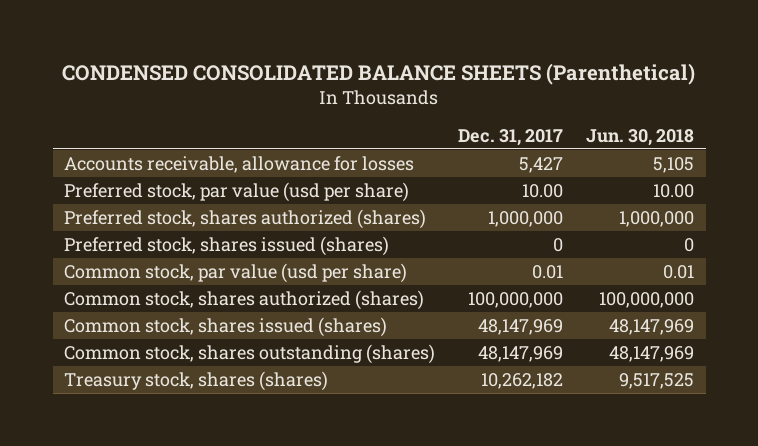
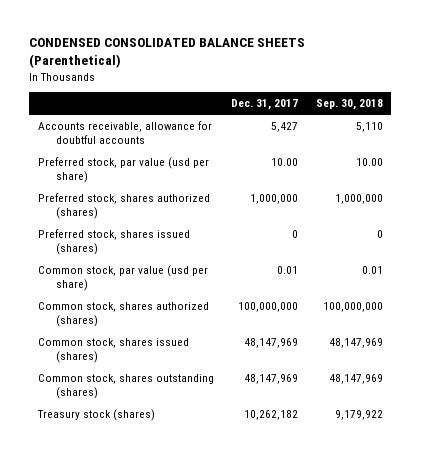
[586,128,695,146] Jun. 30, 2018 -> none
none -> [315,99,383,111] Sep. 30, 2018
[64,155,415,173] Accounts receivable, allowance for losses -> [37,121,212,145] Accounts receivable, allowance for doubtful accounts
[64,370,329,391] Treasury stock, shares (shares) -> [36,409,155,422] Treasury stock (shares)

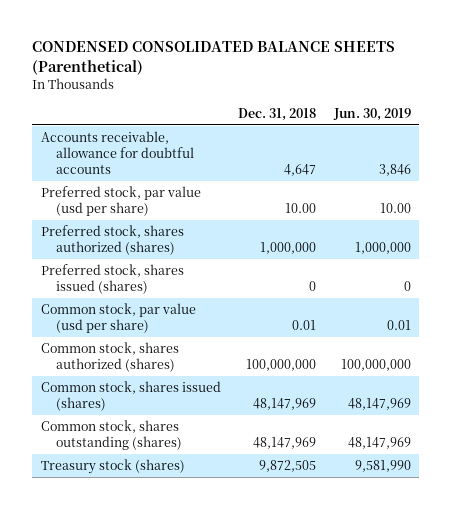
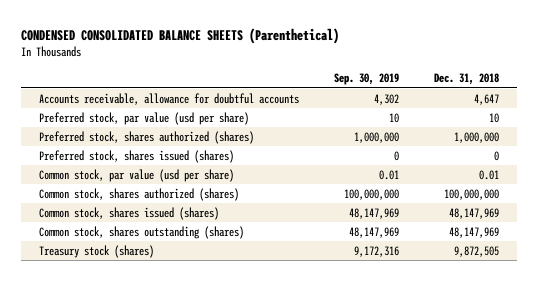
[332,107,411,121] Jun. 30, 2019 -> none
none -> [333,73,399,86] Sep. 30, 2019
[285,203,317,214] 10.00 -> [489,112,500,123] 10

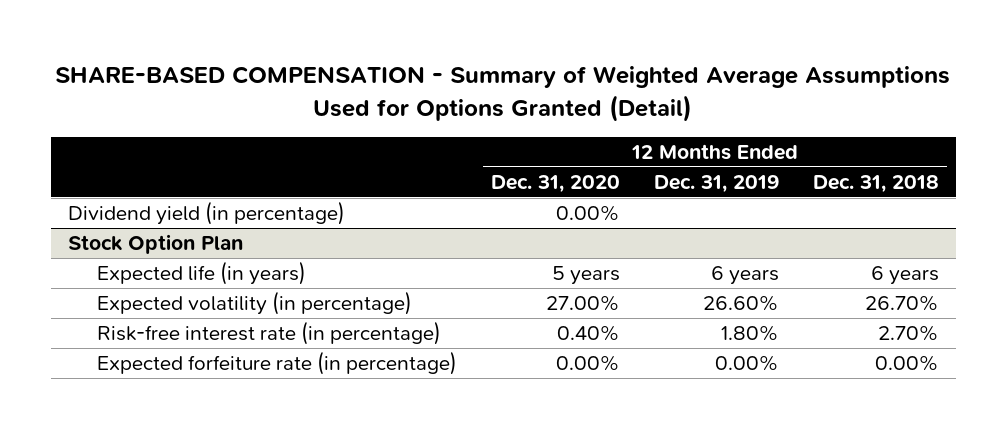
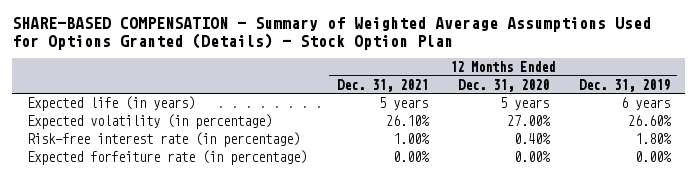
[55,66,951,122] SHARE-BASED COMPENSATION - Summary of Weighted Average Assumptions Used for Options Granted (Detail) -> [12,17,652,50] SHARE-BASED COMPENSATION - Summary of Weighted Average Assumptions Used for Options Granted (Details) - Stock Option Plan
[812,174,939,193] Dec. 31, 2018 -> none
none -> [336,78,428,92] Dec. 31, 2021
[67,201,345,226] Dividend yield (in percentage) -> none
[67,234,243,255] Stock Option Plan -> none

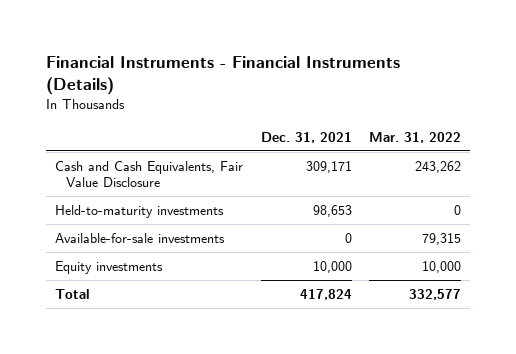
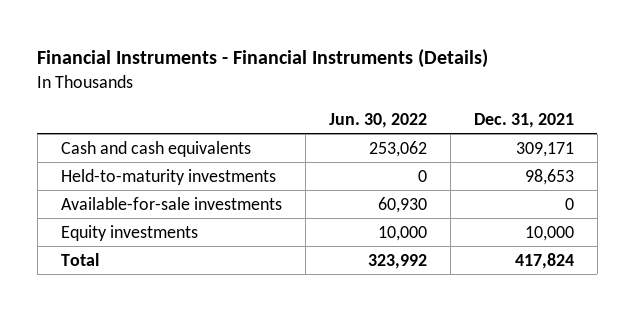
[369,131,462,143] Mar. 31, 2022 -> none
none -> [328,112,427,128] Jun. 30, 2022
[54,160,243,188] Cash and Cash Equivalents, Fair Value Disclosure -> [60,140,251,157] Cash and cash equivalents

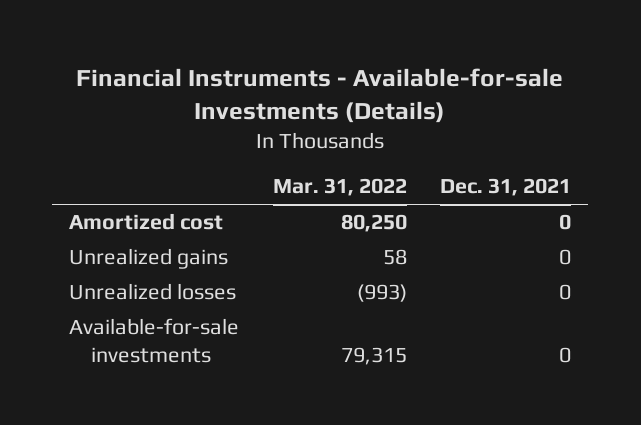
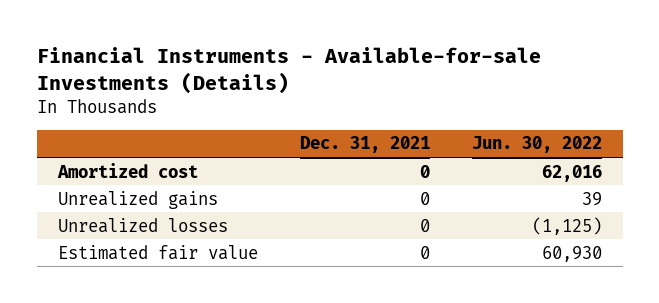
[272,178,407,197] Mar. 31, 2022 -> none
none -> [471,136,602,154] Jun. 30, 2022
[69,318,240,364] Available-for-sale investments -> [57,244,258,260] Estimated fair value

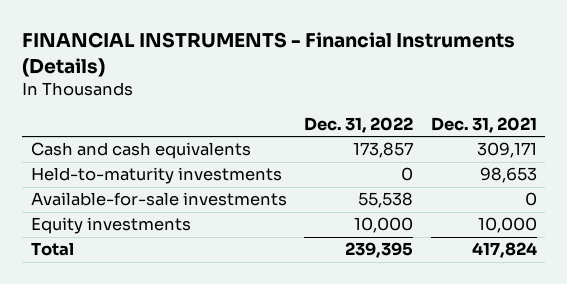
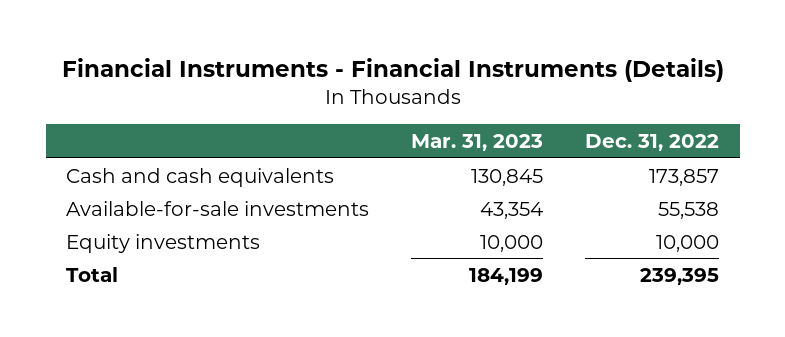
[21,32,515,77] FINANCIAL INSTRUMENTS - Financial Instruments (Details) -> [61,57,724,82] Financial Instruments - Financial Instruments (Details)
[430,116,537,133] Dec. 31, 2021 -> none
none -> [411,134,544,152] Mar. 31, 2023
[30,167,282,185] Held-to-maturity investments -> none

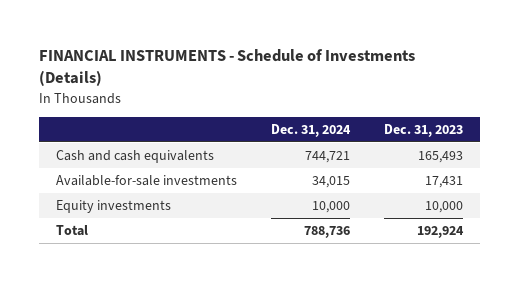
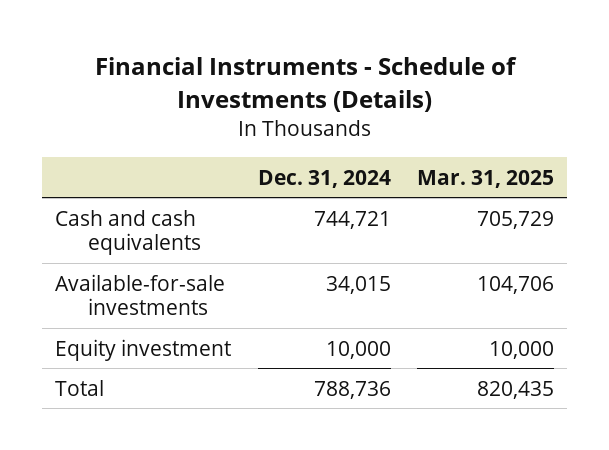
[39,49,416,87] FINANCIAL INSTRUMENTS - Schedule of Investments (Details) -> [94,56,517,112] Financial Instruments - Schedule of Investments (Details)
[384,123,464,137] Dec. 31, 2023 -> none
none -> [416,169,554,188] Mar. 31, 2025
[56,200,172,214] Equity investments -> [55,338,232,361] Equity investment

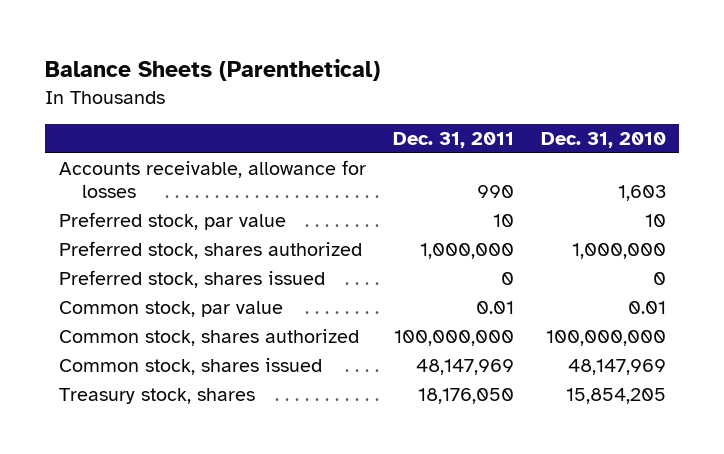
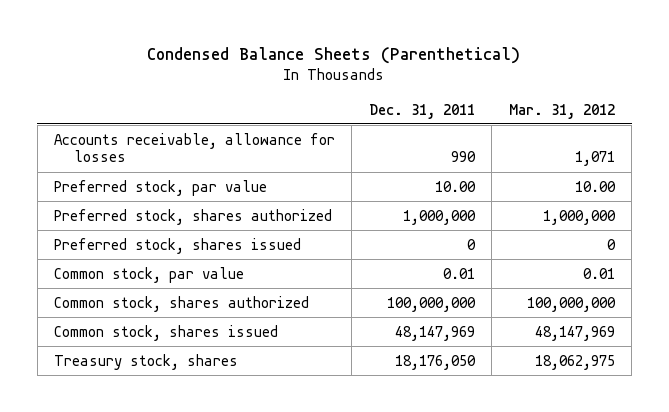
[45,58,381,81] Balance Sheets (Parenthetical) -> [147,47,521,65] Condensed Balance Sheets (Parenthetical)
[540,132,666,149] Dec. 31, 2010 -> none
none -> [508,103,615,119] Mar. 31, 2012
[492,214,514,228] 10 -> [434,180,476,192] 10.00

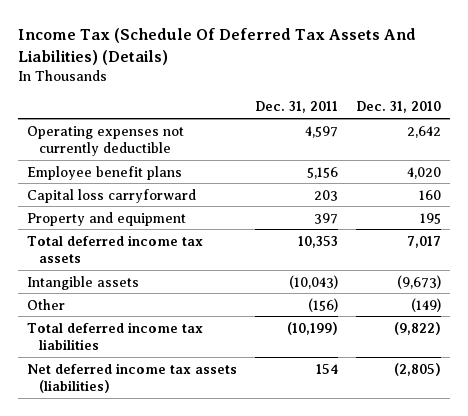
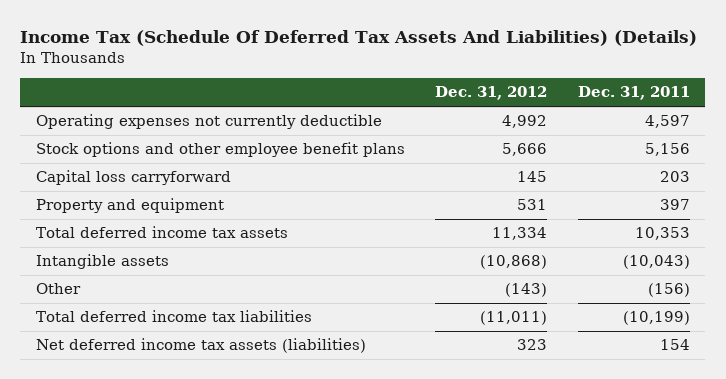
[356,101,442,114] Dec. 31, 2010 -> none
none -> [435,86,548,101] Dec. 31, 2012
[27,165,183,180] Employee benefit plans -> [35,142,405,158] Stock options and other employee benefit plans

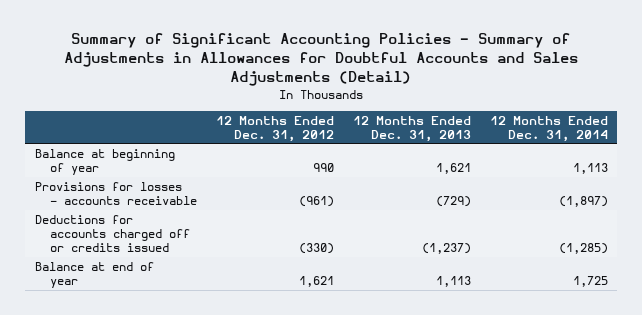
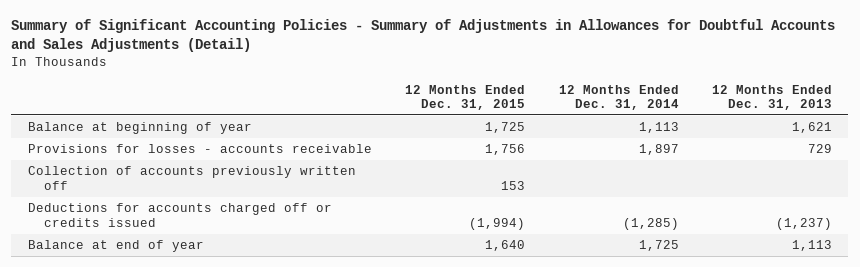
[215,115,334,142] 12 Months Ended Dec. 31, 2012 -> none
none -> [405,84,526,110] 12 Months Ended Dec. 31, 2015
[435,196,471,208] (729) -> [807,144,832,154] 729
[558,196,608,208] (1,897) -> [638,144,679,156] 1,897
none -> [27,166,356,190] Collection of accounts previously written off

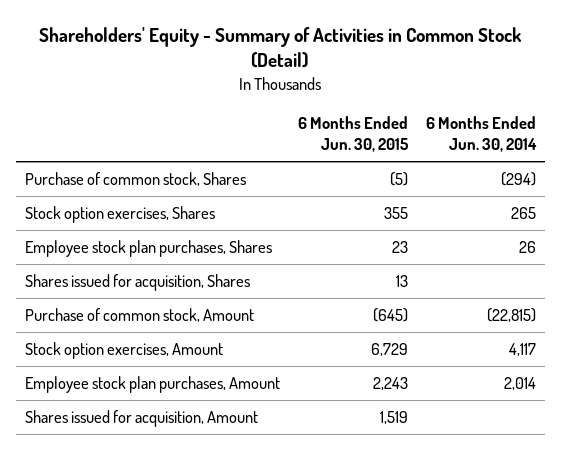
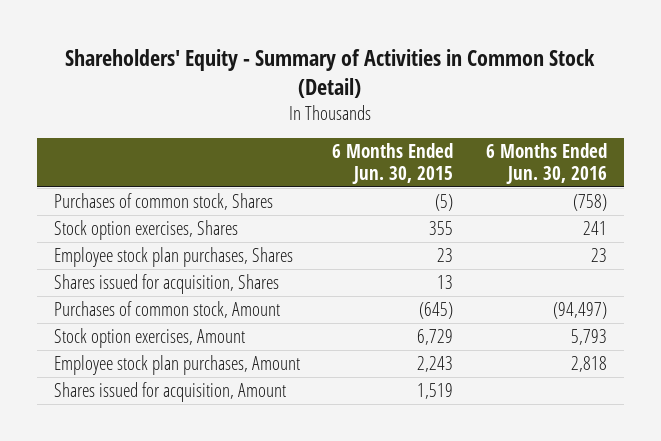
[425,116,537,153] 6 Months Ended Jun. 30, 2014 -> none
none -> [486,143,608,184] 6 Months Ended Jun. 30, 2016
[24,171,246,186] Purchase of common stock, Shares -> [53,192,273,210] Purchases of common stock, Shares
[24,307,254,322] Purchase of common stock, Amount -> [53,300,280,318] Purchases of common stock, Amount

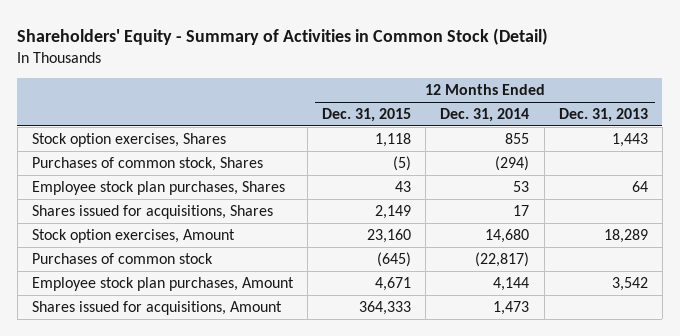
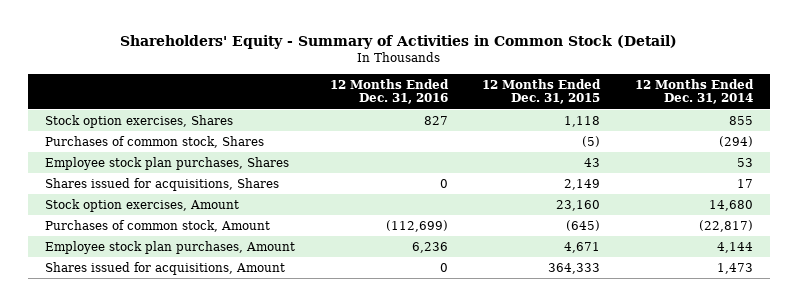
[558,108,648,123] Dec. 31, 2013 -> none
none -> [329,78,449,105] 12 Months Ended Dec. 31, 2016
[31,252,213,264] Purchases of common stock -> [45,219,271,232] Purchases of common stock, Amount

